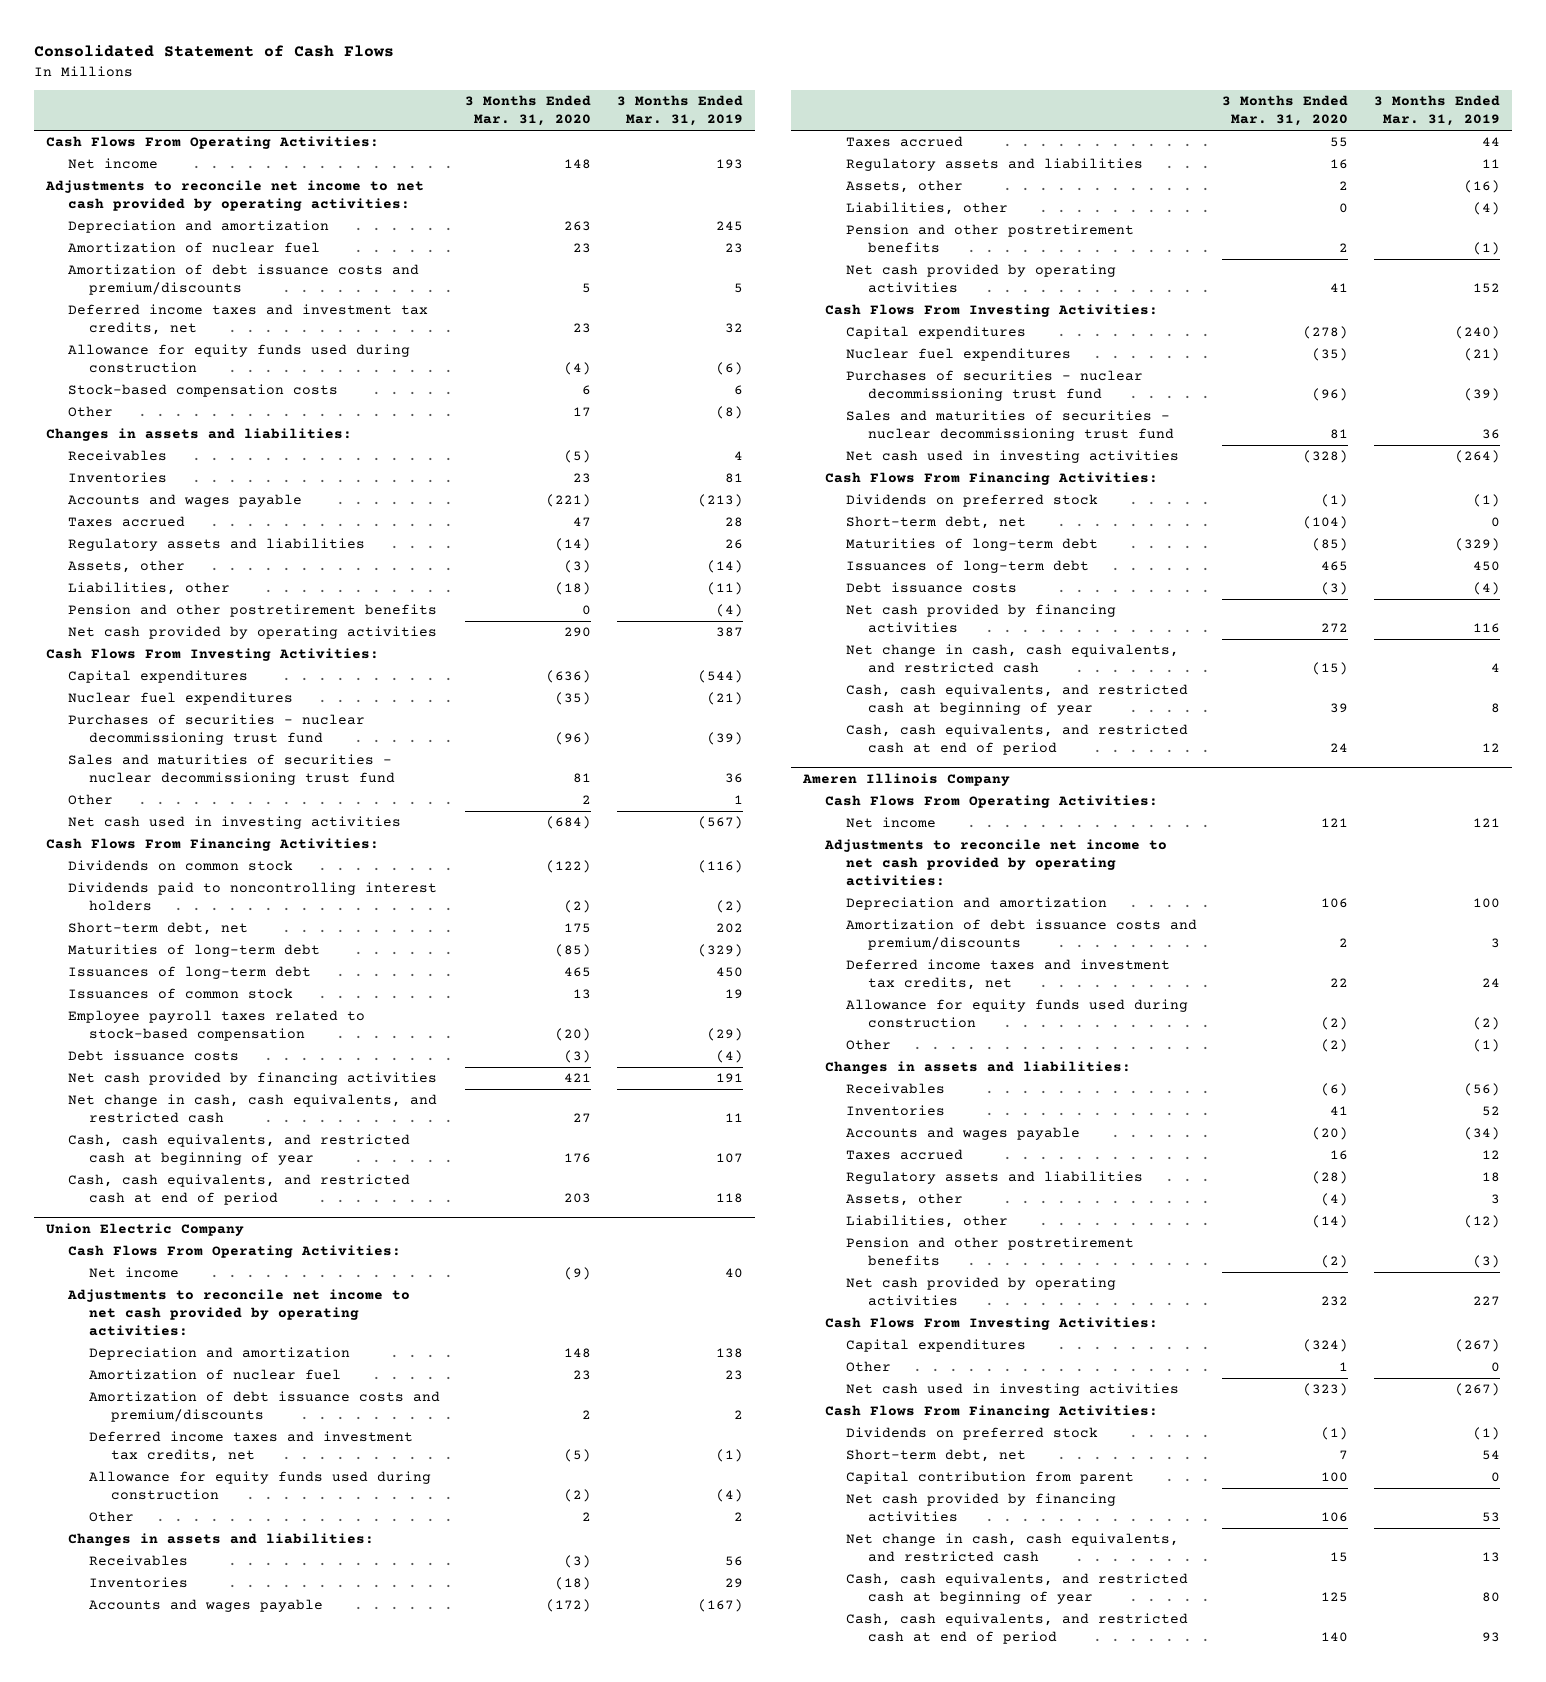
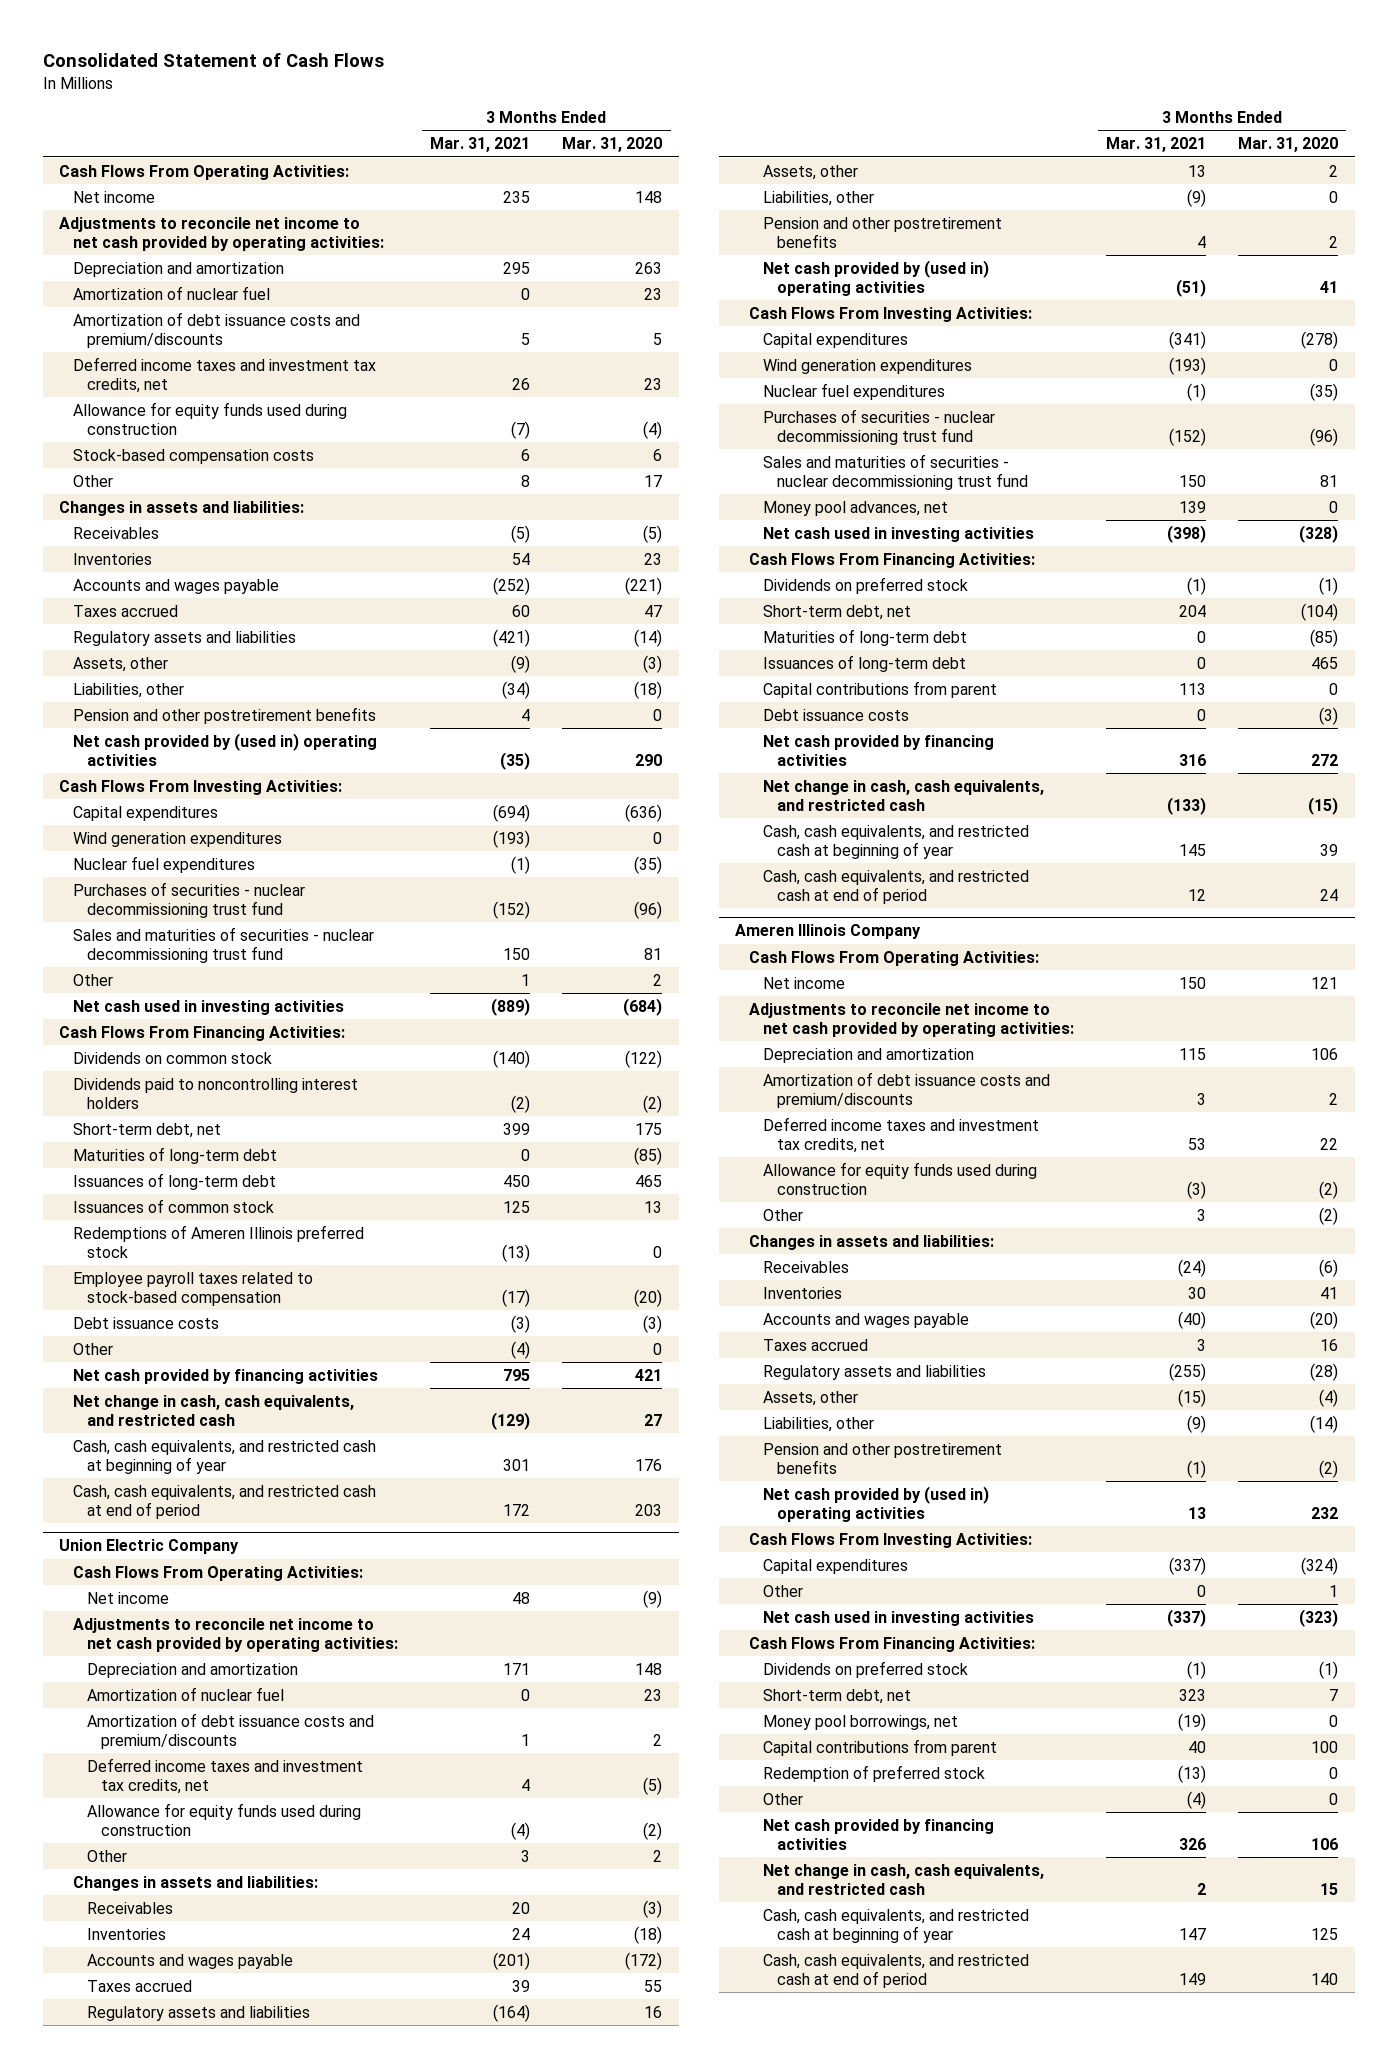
[616,95,743,127] 3 Months Ended Mar. 31, 2019 -> none
none -> [430,137,531,153] Mar. 31, 2021
[67,626,437,640] Net cash provided by operating activities -> [72,732,377,767] Net cash provided by (used in) operating activities
none -> [72,831,282,847] Wind generation expenditures
none -> [72,1224,364,1259] Redemptions of Ameren Illinois preferred stock
none -> [72,1342,113,1355] Other
[846,264,1117,294] Net cash provided by operating activities -> [762,259,989,297] Net cash provided by (used in) operating activities
none -> [762,358,972,374] Wind generation expenditures
none -> [762,500,948,516] Money pool advances, net
none -> [762,680,997,698] Capital contributions from parent
[846,1277,1117,1307] Net cash provided by operating activities -> [762,1485,989,1523] Net cash provided by (used in) operating activities
none -> [762,1714,958,1730] Money pool borrowings, net
[846,1471,1135,1485] Capital contribution from parent -> [762,1738,997,1756] Capital contributions from parent
none -> [762,1764,985,1782] Redemption of preferred stock
none -> [762,1792,803,1805] Other

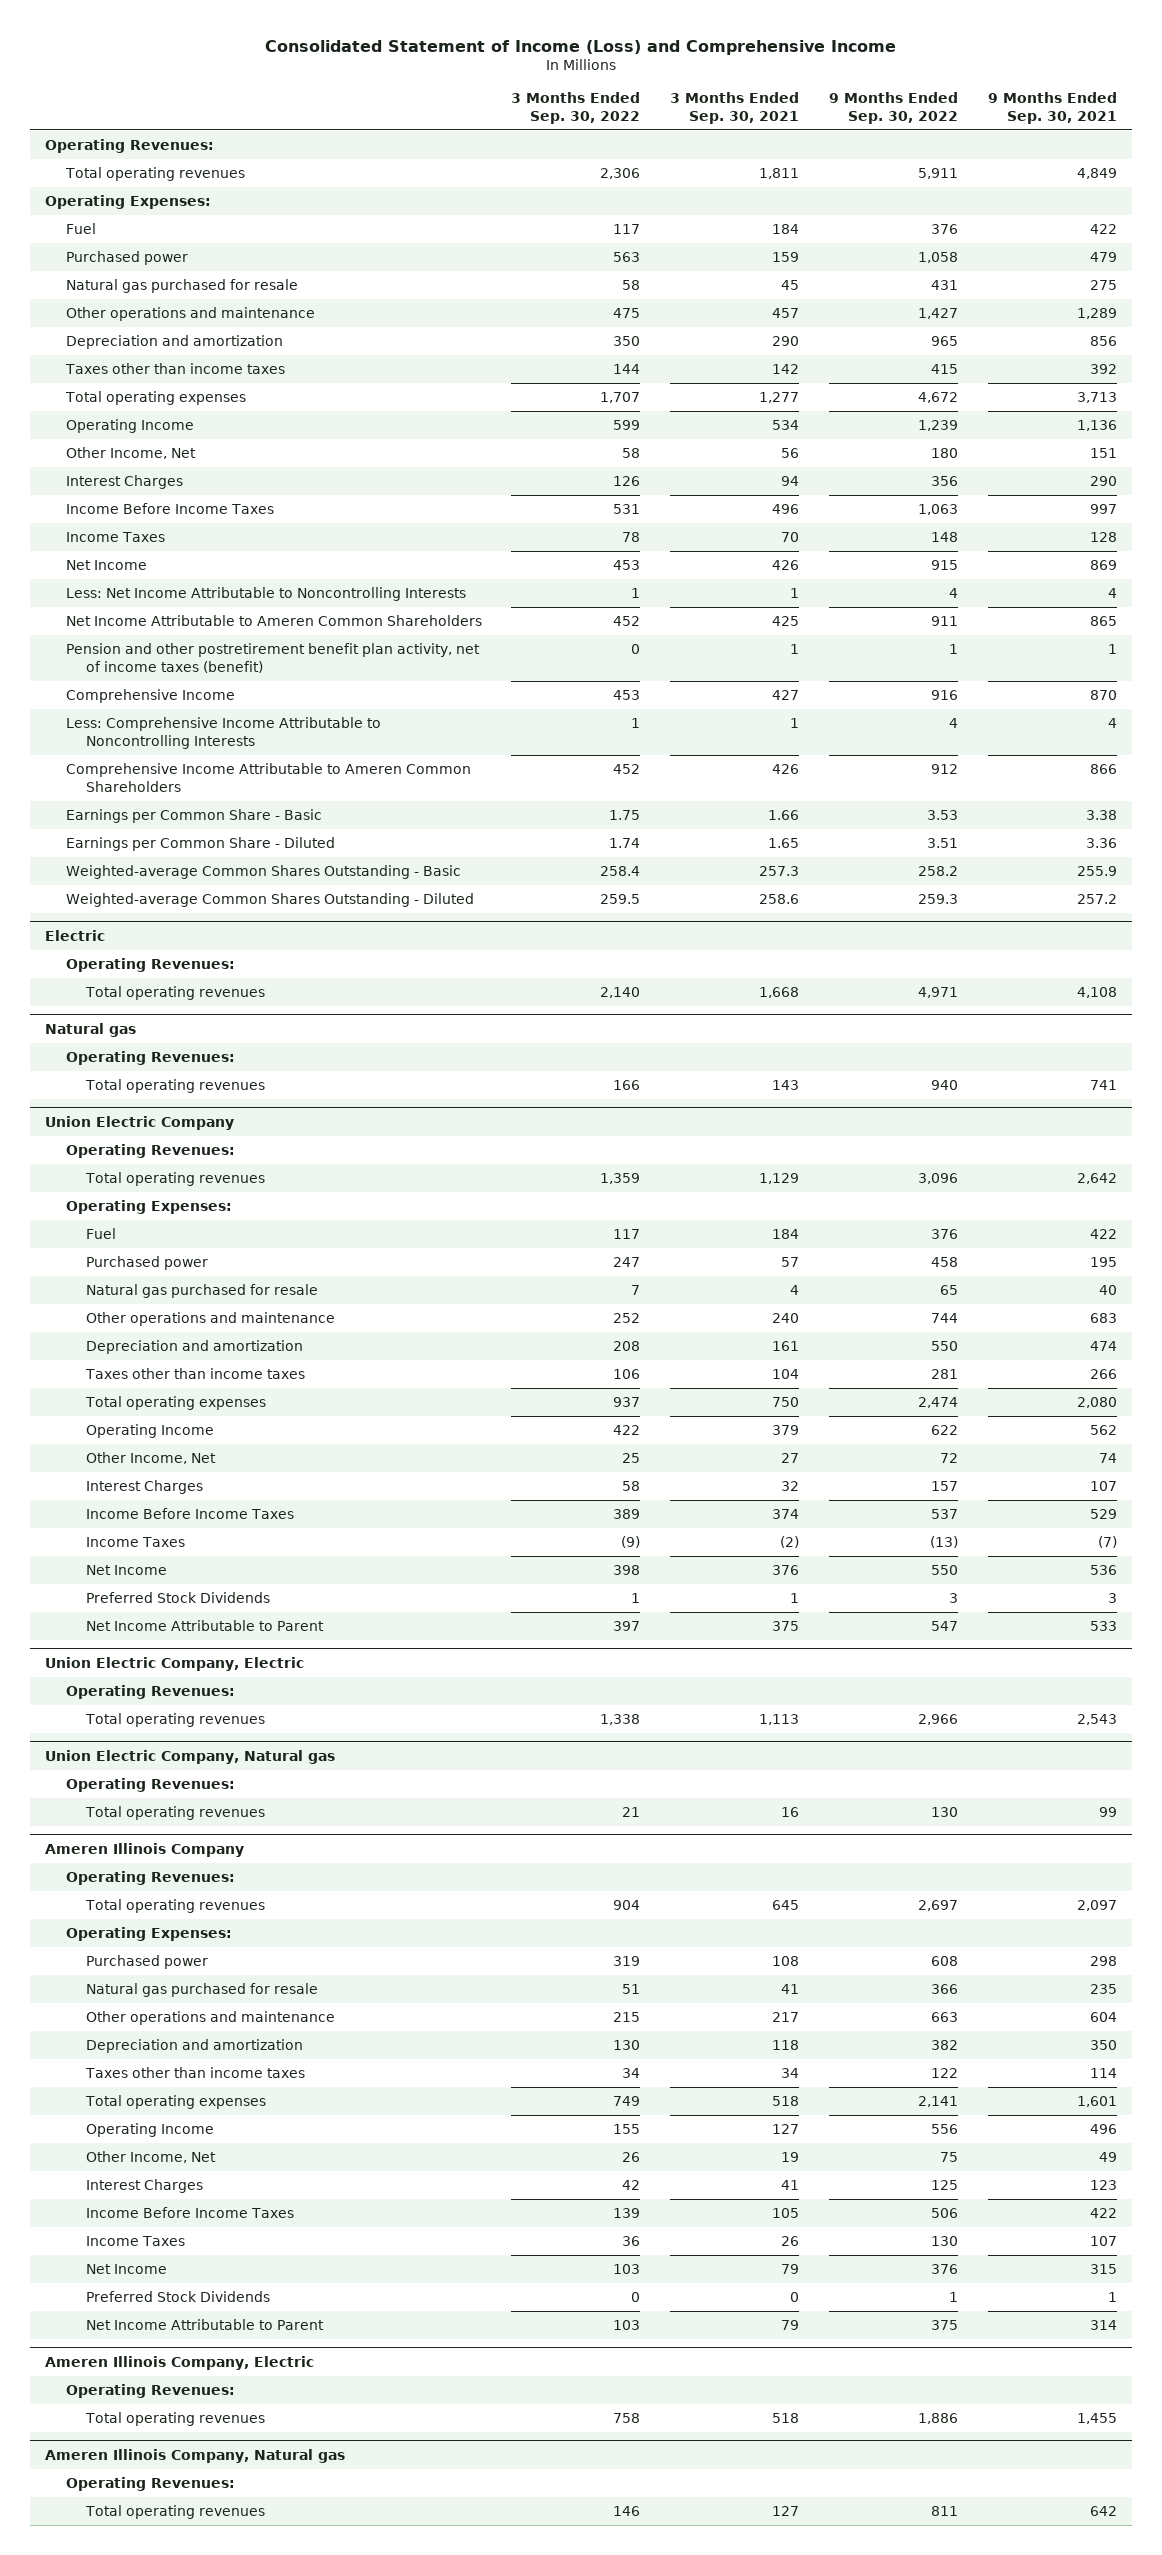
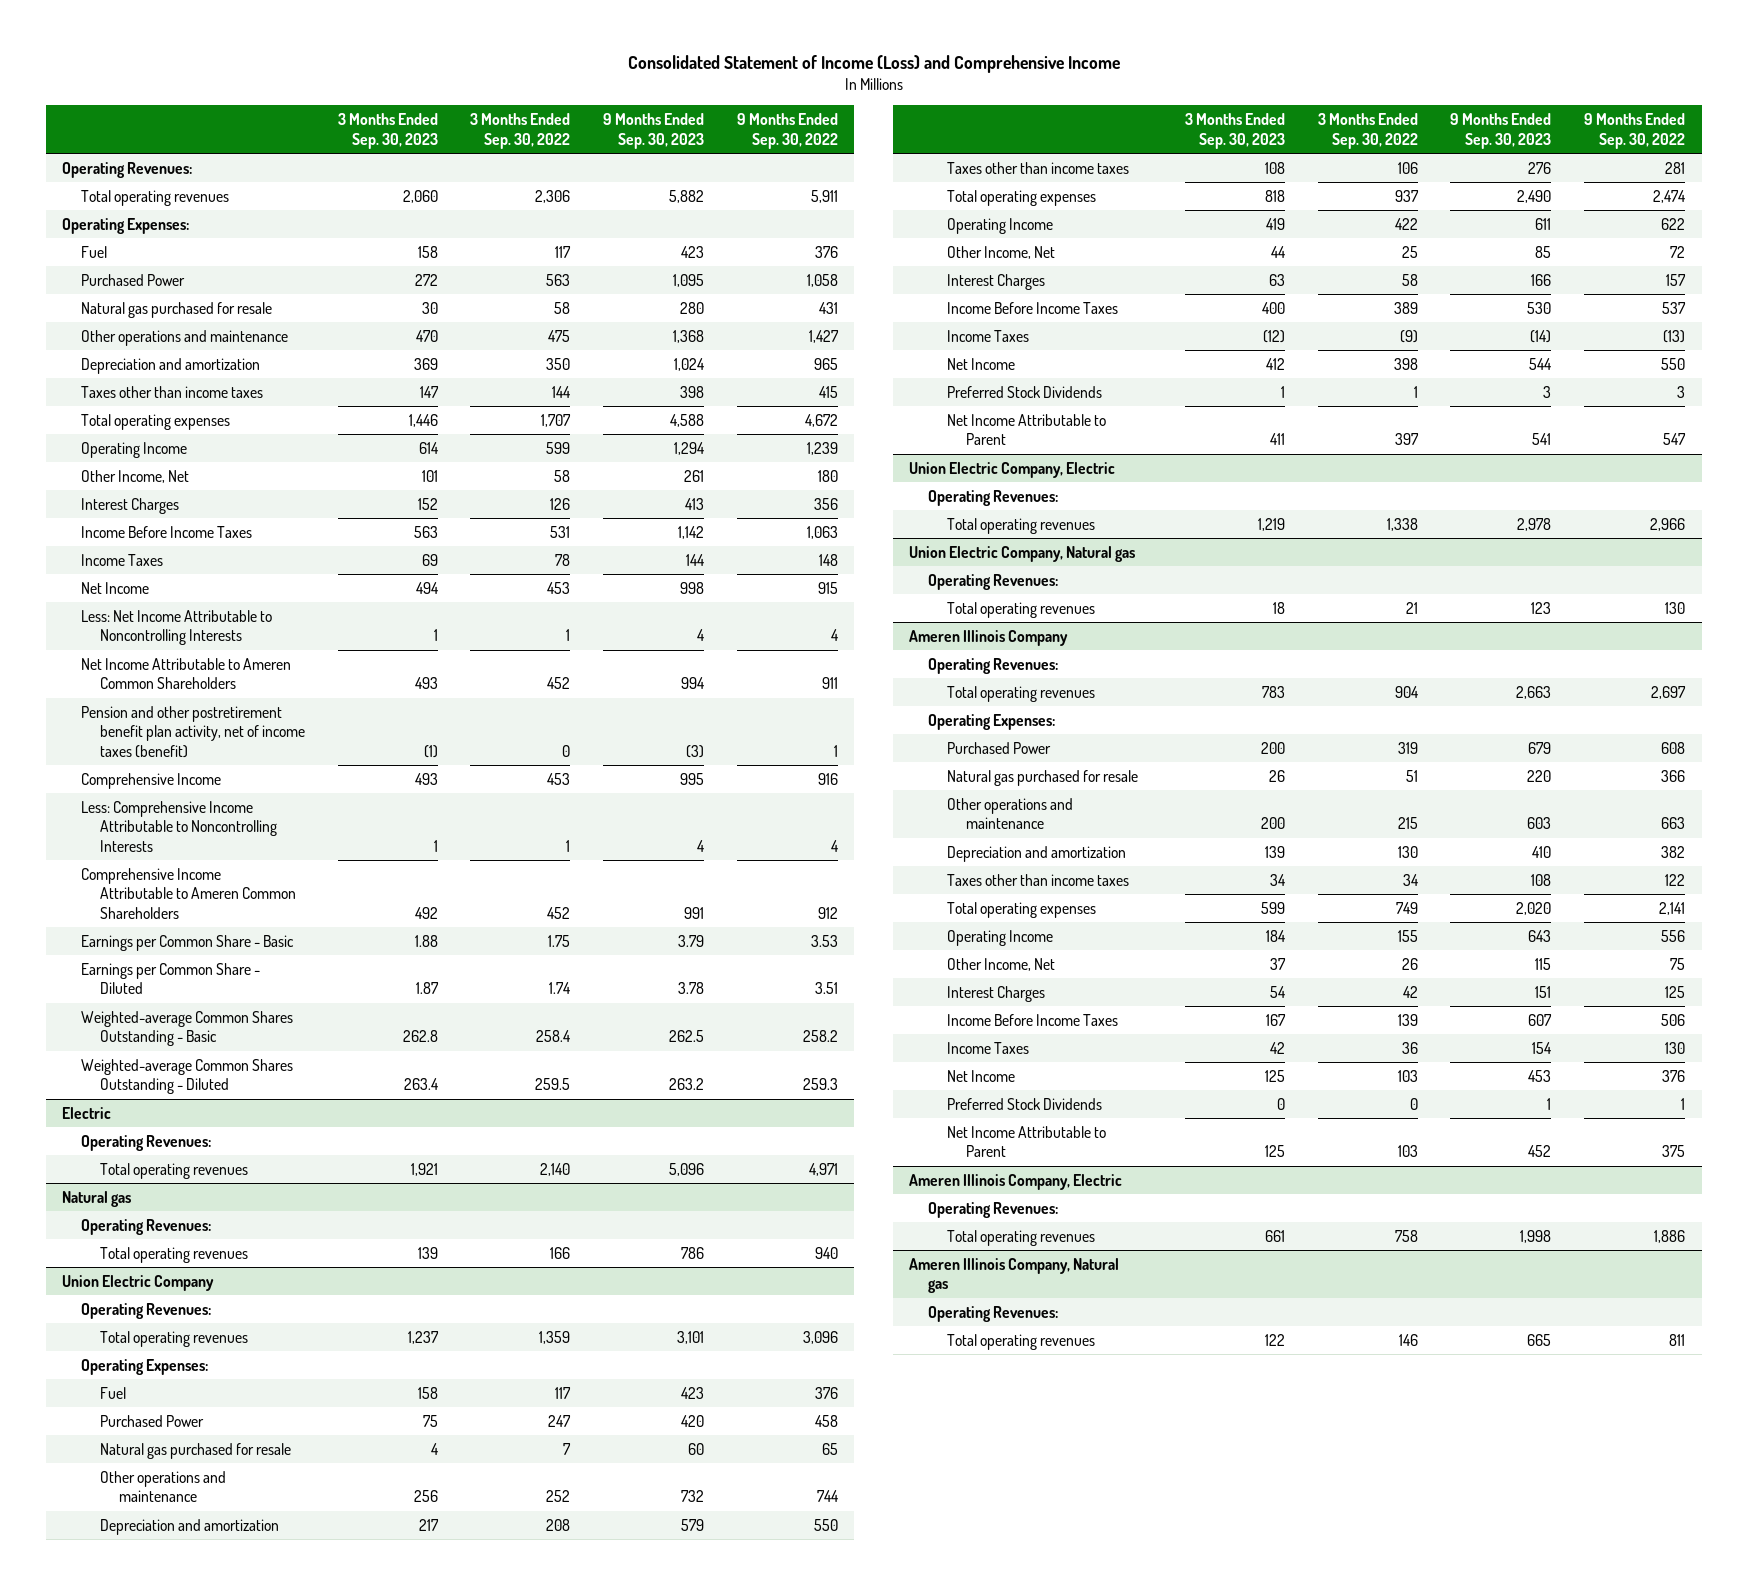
[670,92,800,124] 3 Months Ended Sep. 30, 2021 -> none
[987,92,1117,124] 9 Months Ended Sep. 30, 2021 -> none
none -> [337,113,438,149] 3 Months Ended Sep. 30, 2023
none -> [603,113,705,149] 9 Months Ended Sep. 30, 2023
[65,251,188,266] Purchased power -> [80,273,185,286] Purchased Power
[85,1256,208,1271] Purchased power -> [99,1414,204,1427] Purchased Power
[85,1955,208,1970] Purchased power -> [947,741,1052,754] Purchased Power

